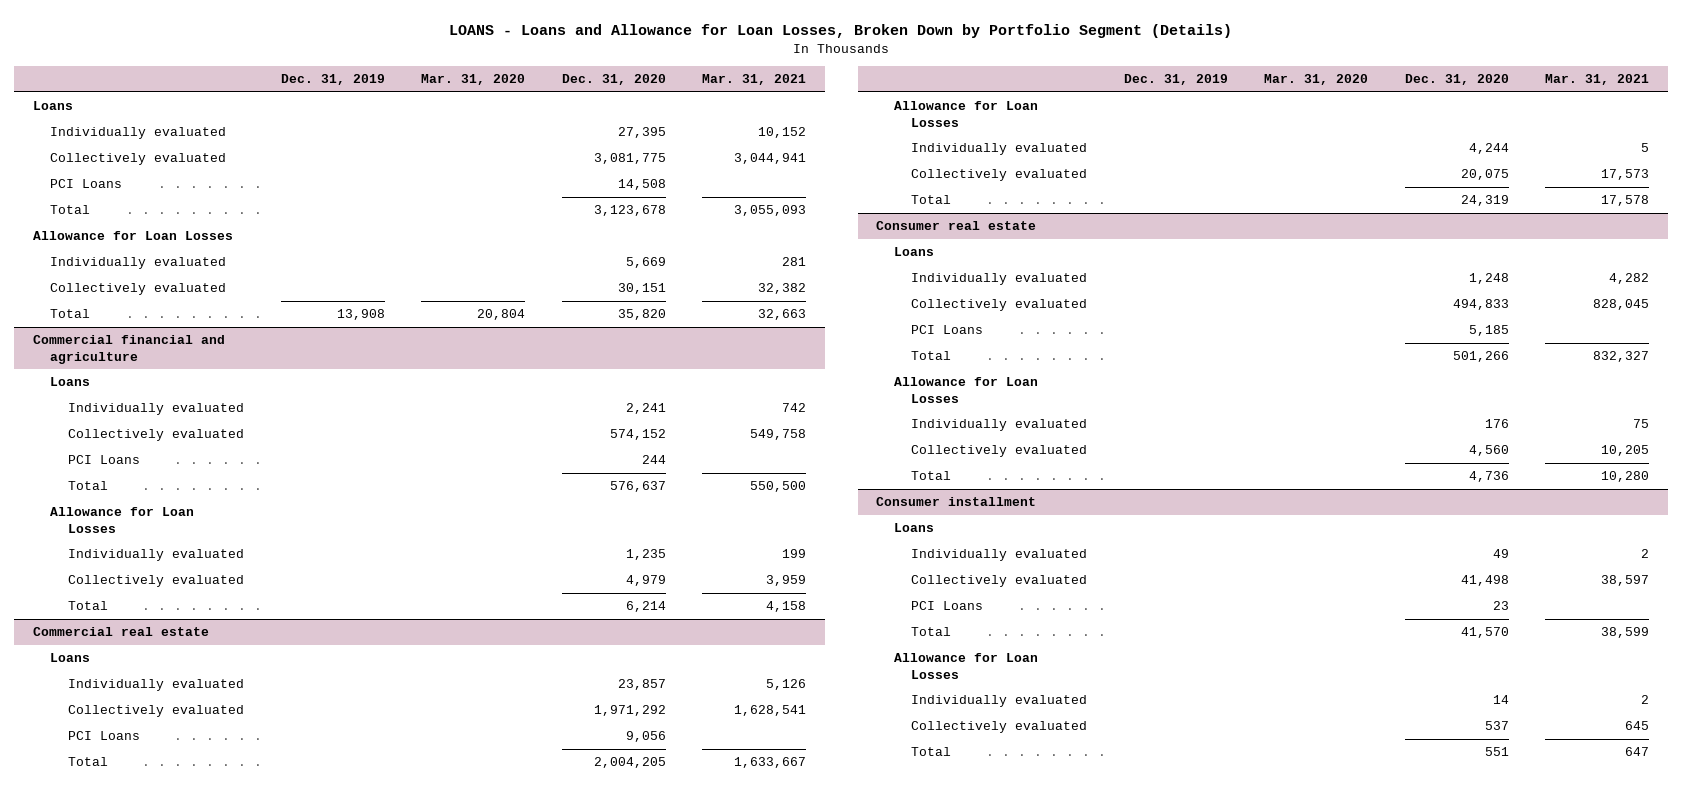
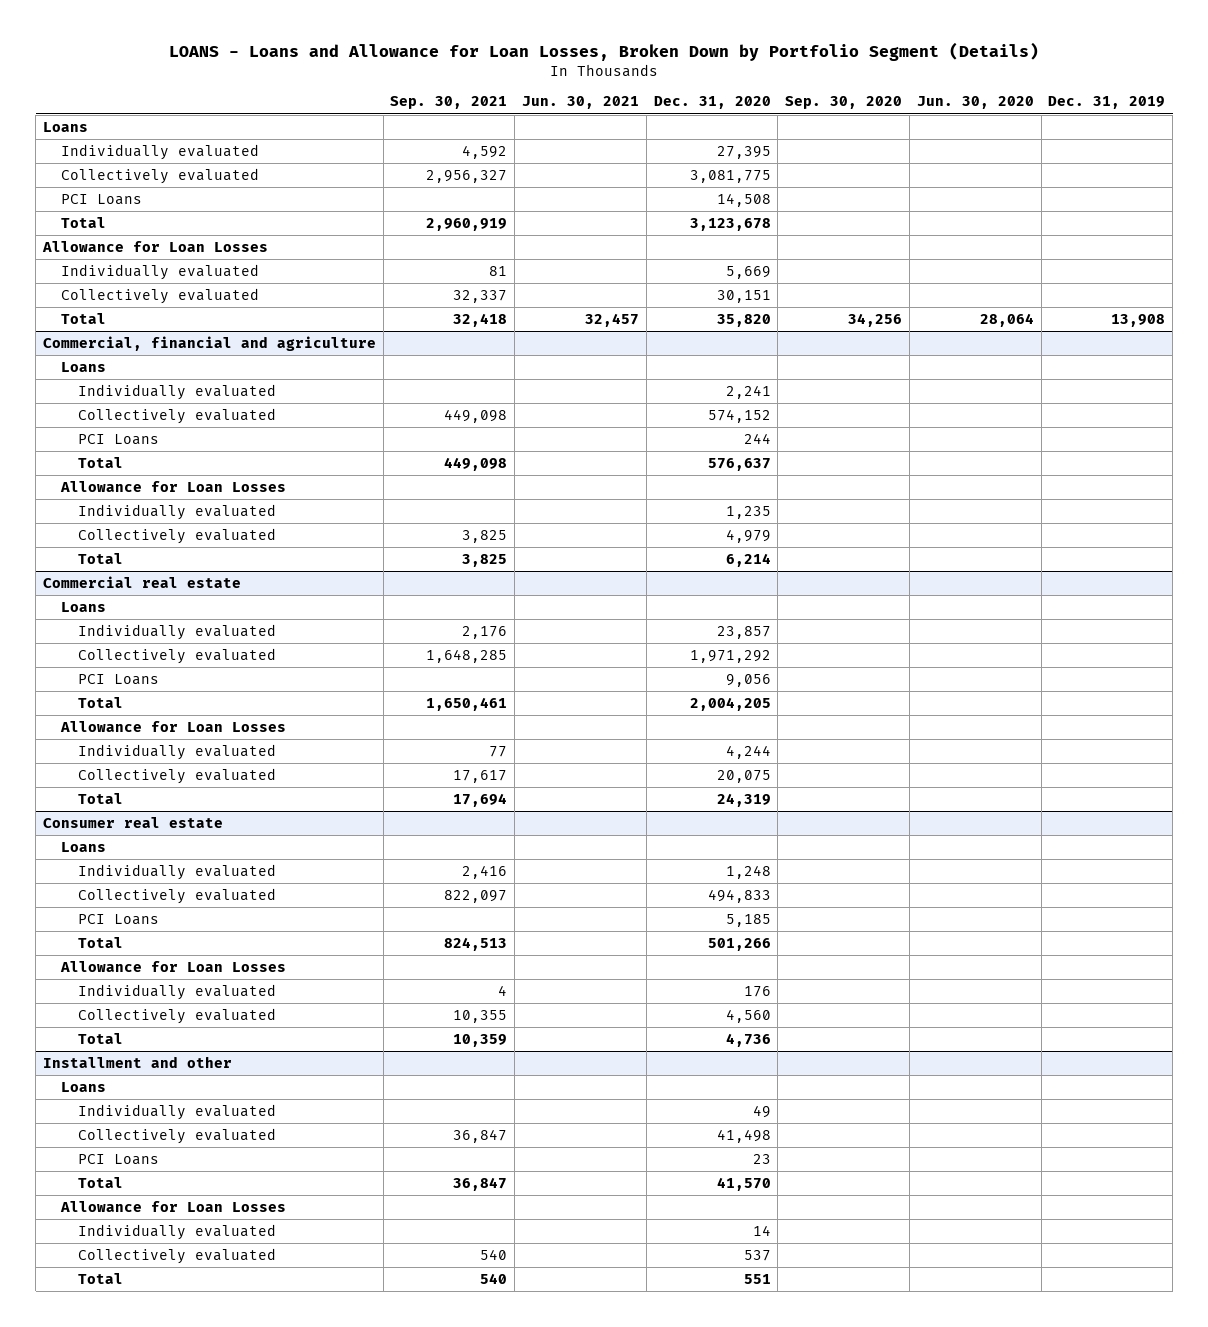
[421,74,526,86] Mar. 31, 2020 -> none
[702,74,807,86] Mar. 31, 2021 -> none
none -> [390,96,508,110] Sep. 30, 2021
none -> [522,96,640,110] Jun. 30, 2021
none -> [785,96,903,110] Sep. 30, 2020
none -> [916,96,1034,110] Jun. 30, 2020
[32,335,225,364] Commercial financial and agriculture -> [42,335,376,351] Commercial, financial and agriculture
[875,497,1036,507] Consumer installment -> [42,1055,232,1068] Installment and other

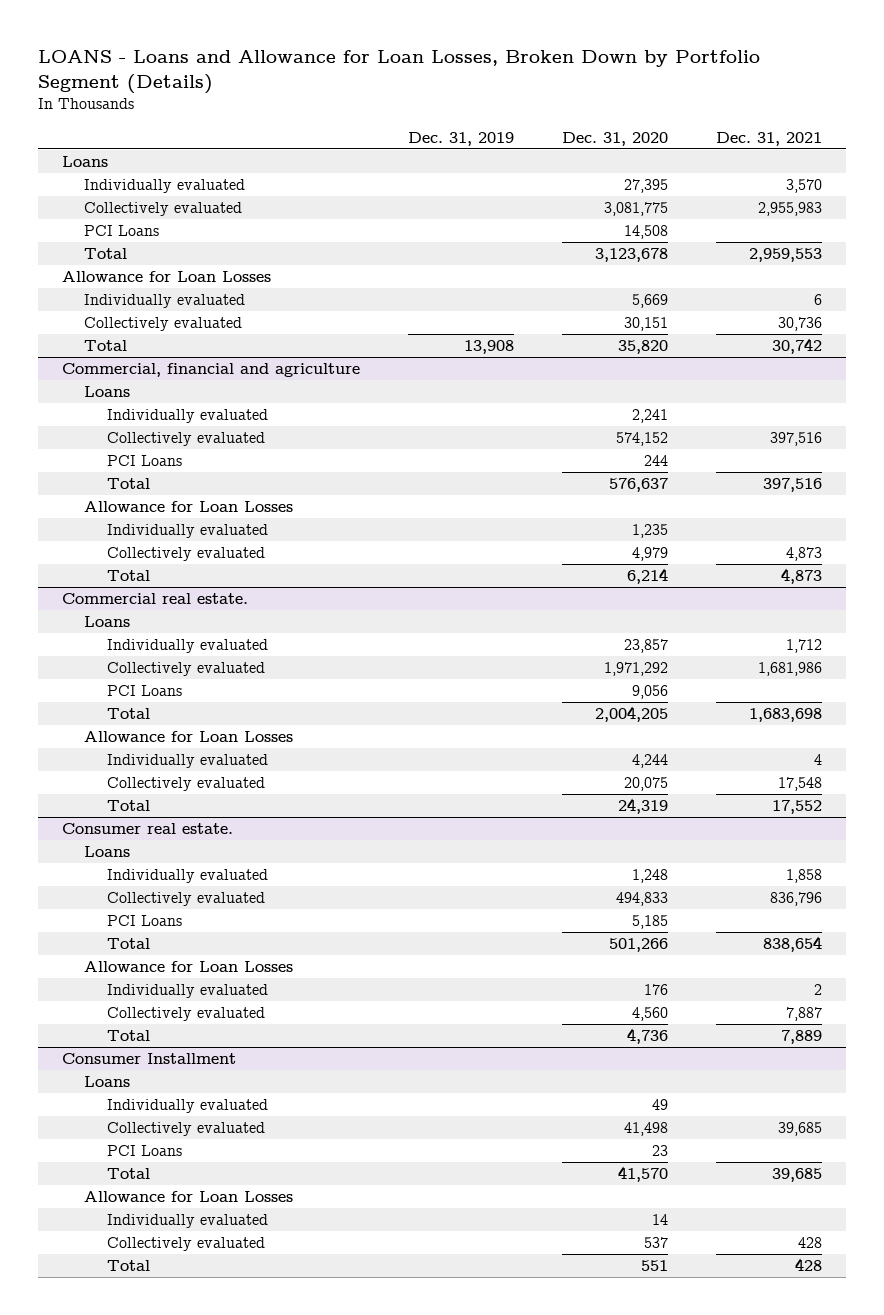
[390,96,508,110] Sep. 30, 2021 -> none
[522,96,640,110] Jun. 30, 2021 -> none
[785,96,903,110] Sep. 30, 2020 -> none
[916,96,1034,110] Jun. 30, 2020 -> none
none -> [716,131,823,146] Dec. 31, 2021
[42,575,241,588] Commercial real estate -> [61,593,248,605] Commercial real estate.
[42,816,223,828] Consumer real estate -> [61,823,233,835] Consumer real estate.
[42,1055,232,1068] Installment and other -> none
none -> [61,1053,236,1065] Consumer Installment

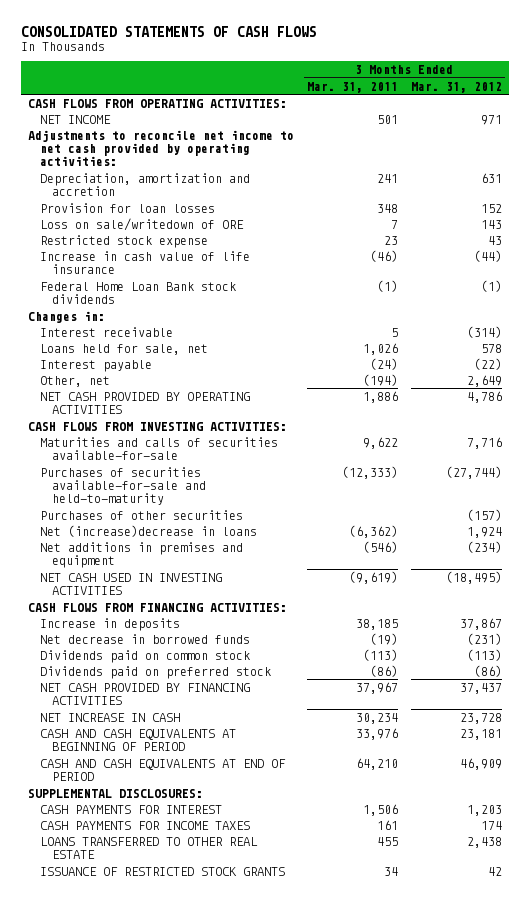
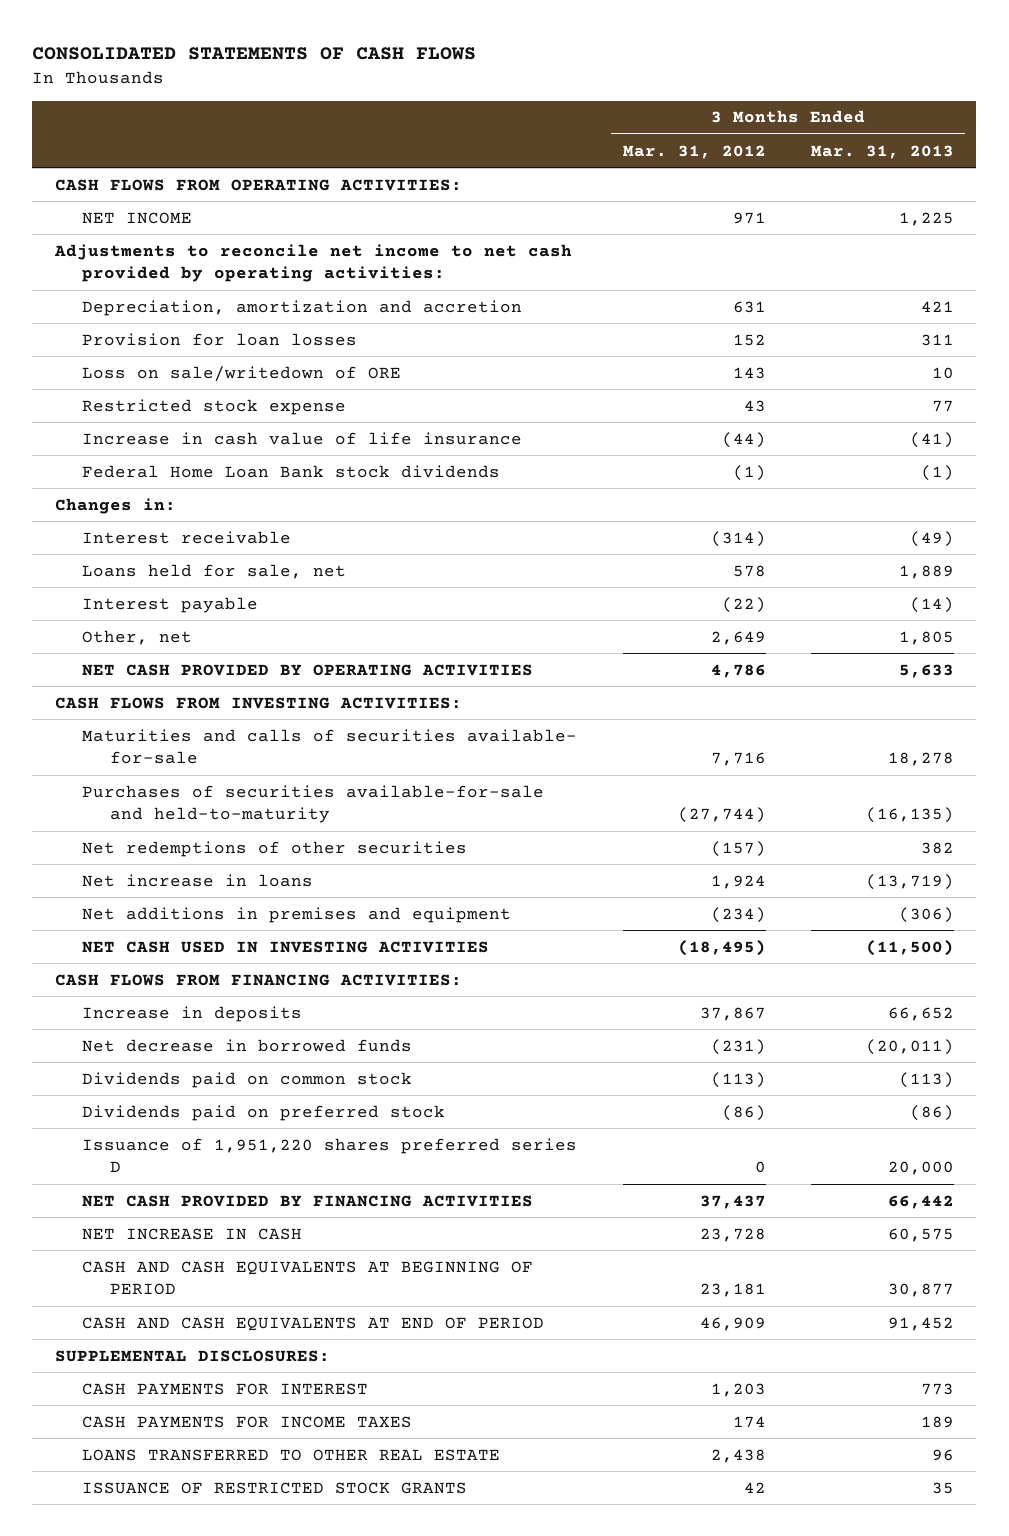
[306,81,398,93] Mar. 31, 2011 -> none
none -> [810,144,954,159] Mar. 31, 2013
[40,436,279,461] Maturities and calls of securities available-for-sale -> [82,728,578,764] Maturities and calls of securities available- for-sale
[40,509,244,520] Purchases of other securities -> [82,840,468,857] Net redemptions of other securities
[40,524,258,537] Net (increase)decrease in loans -> [82,873,314,887] Net increase in loans
none -> [82,1137,578,1172] Issuance of 1,951,220 shares preferred series D

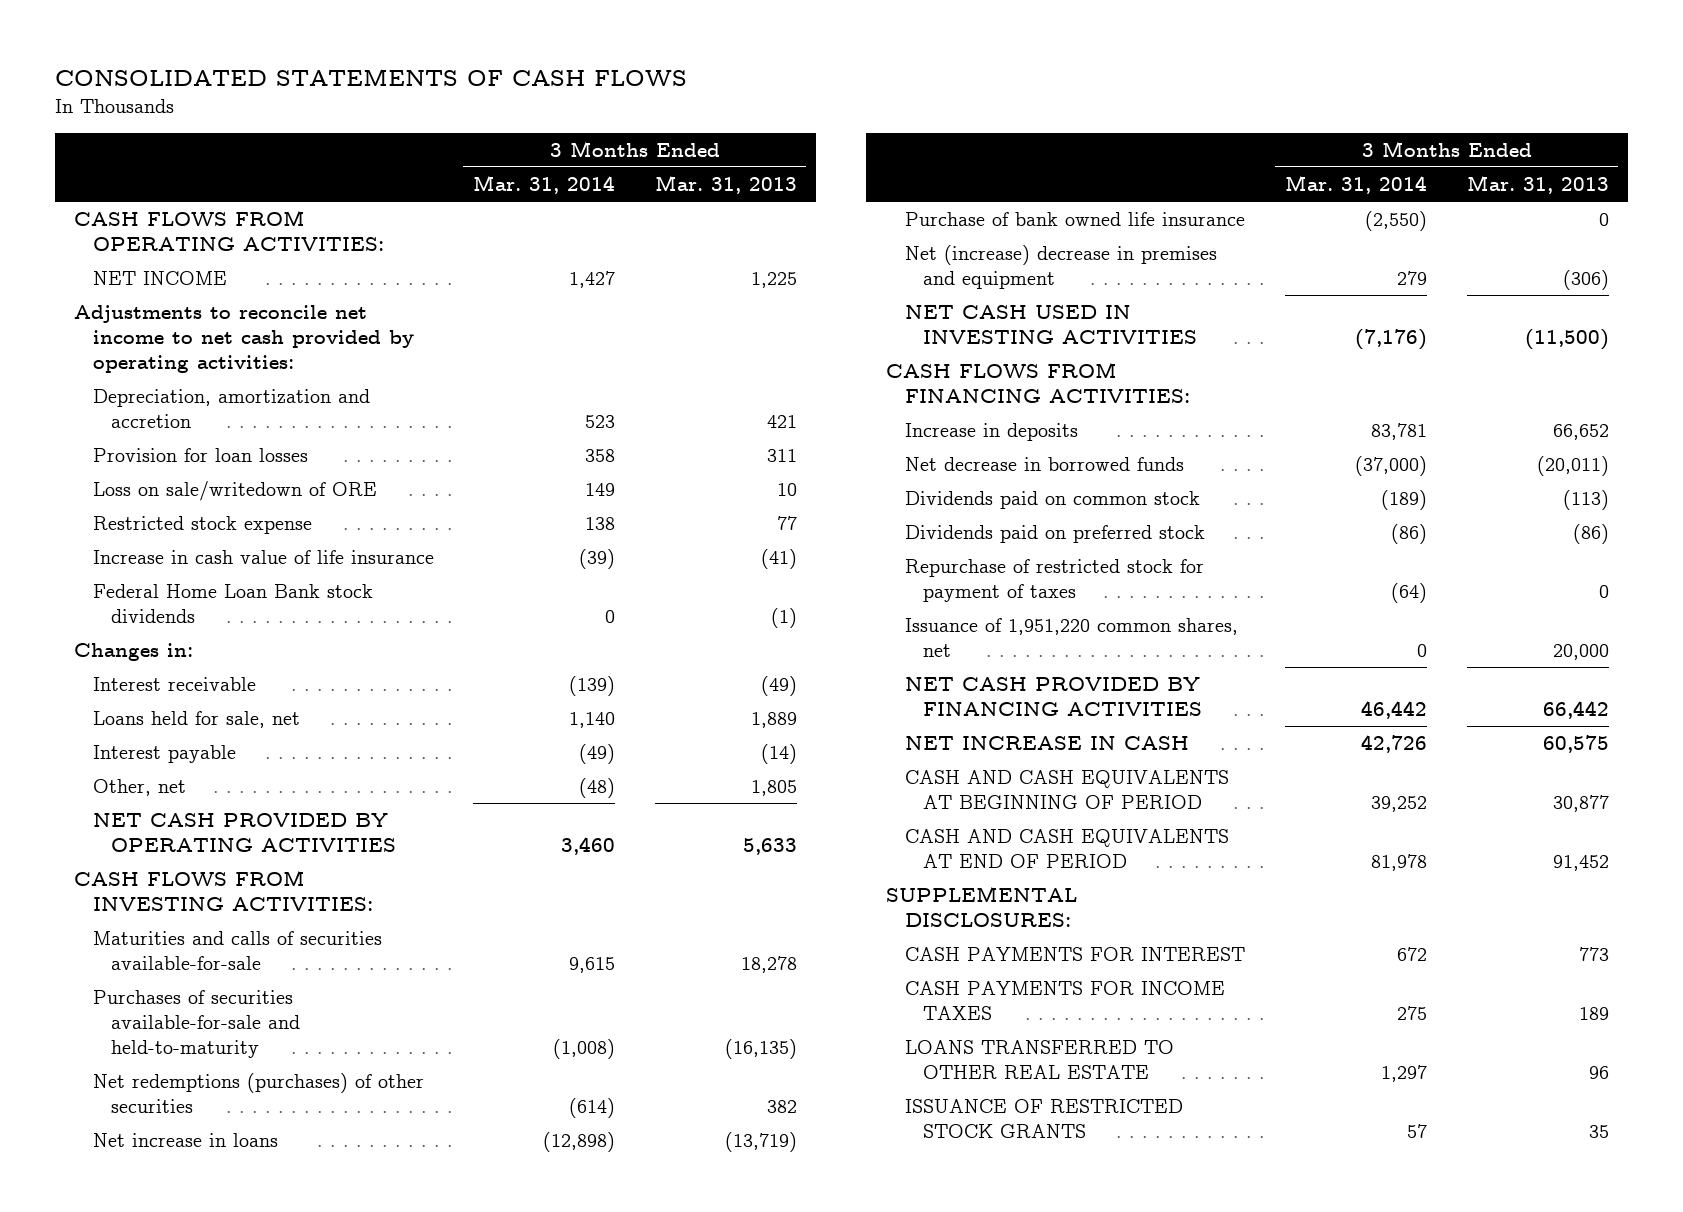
[622,144,766,159] Mar. 31, 2012 -> none
none -> [473,174,616,194] Mar. 31, 2014
[82,728,578,764] Maturities and calls of securities available- for-sale -> [92,931,382,971] Maturities and calls of securities available-for-sale
[82,840,468,857] Net redemptions of other securities -> [92,1073,424,1114] Net redemptions (purchases) of other securities
none -> [904,212,1245,227] Purchase of bank owned life insurance
[82,906,512,923] Net additions in premises and equipment -> [904,245,1217,290] Net (increase) decrease in premises and equipment
none -> [904,559,1204,603] Repurchase of restricted stock for payment of taxes
[82,1137,578,1172] Issuance of 1,951,220 shares preferred series D -> [904,618,1238,658] Issuance of 1,951,220 common shares, net

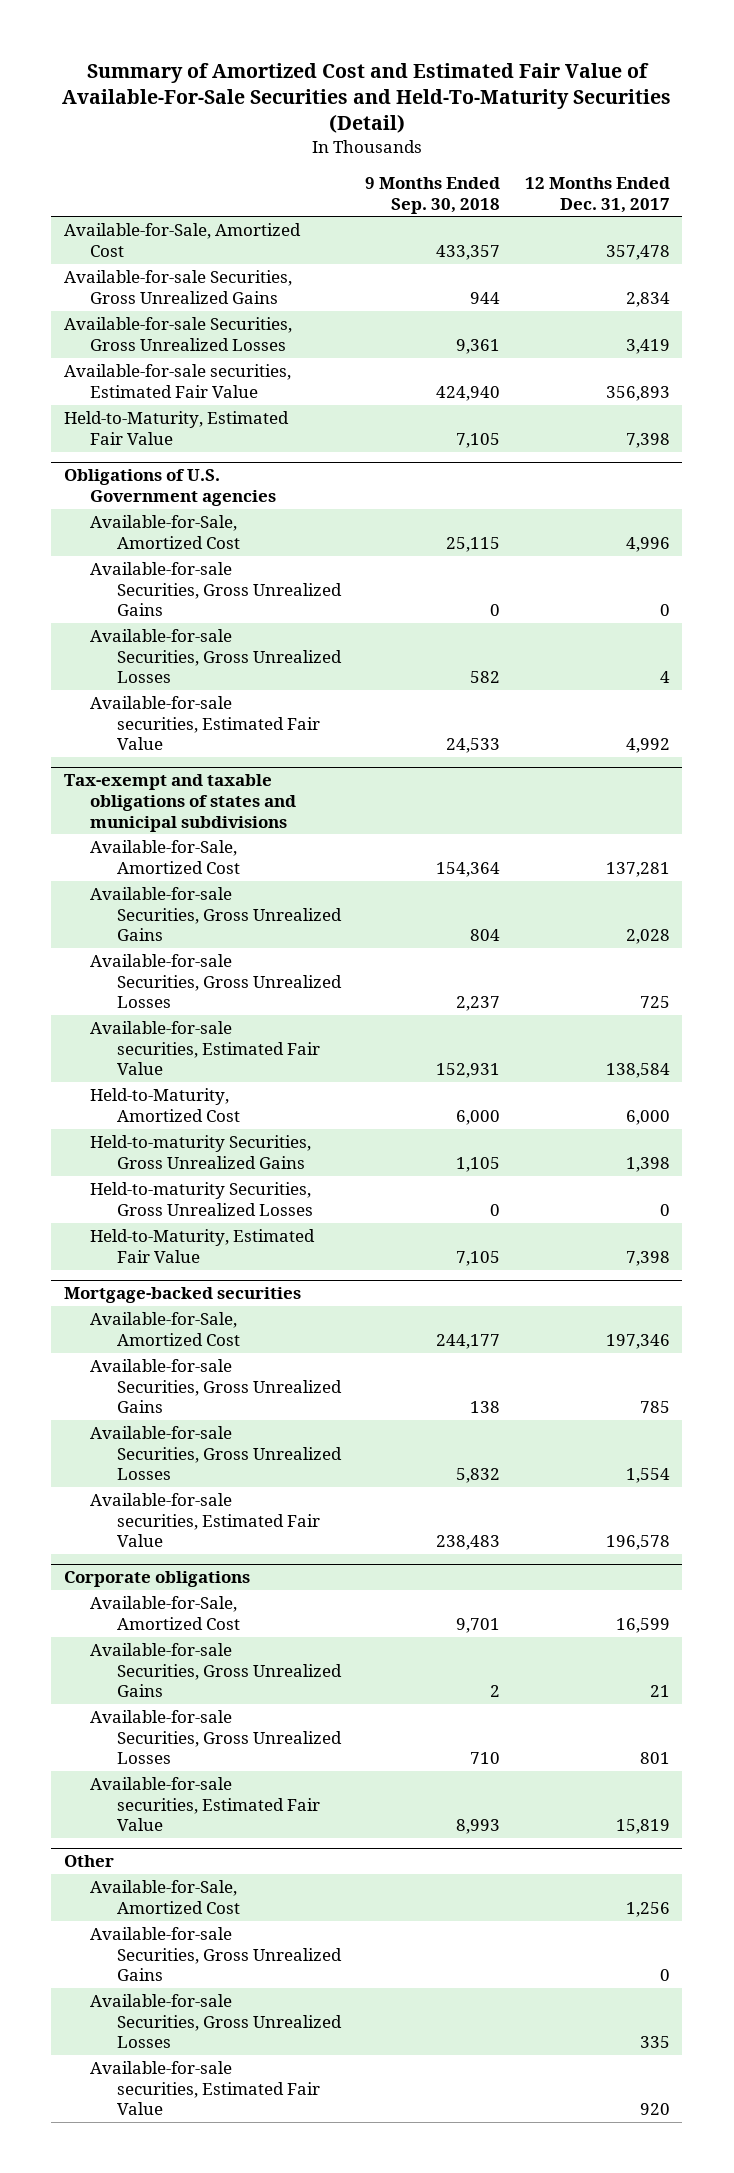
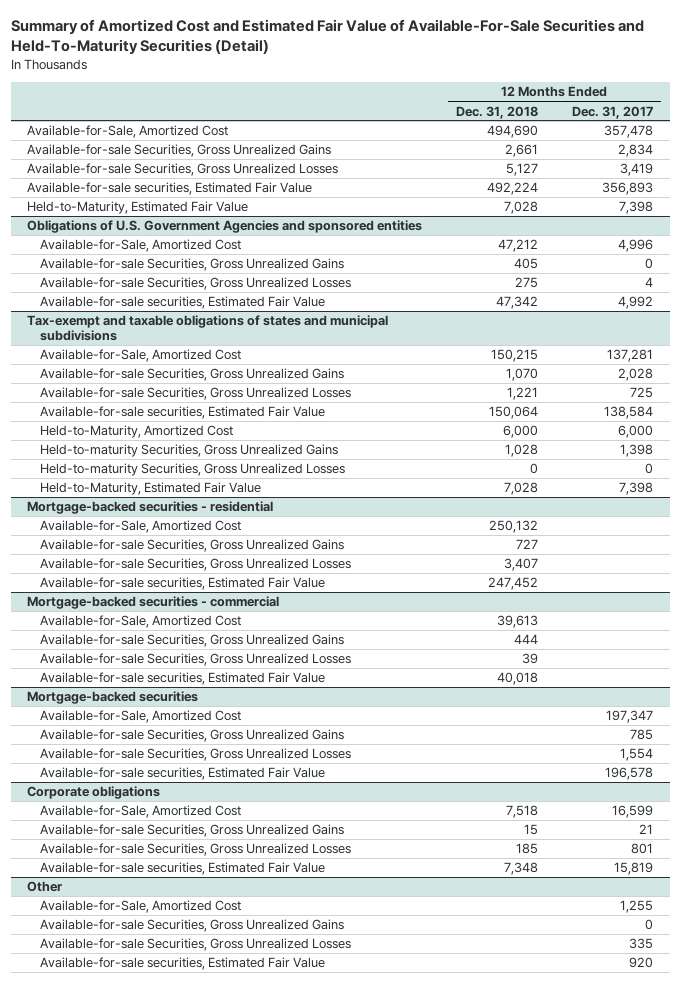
[365,176,501,214] 9 Months Ended Sep. 30, 2018 -> none
none -> [456,105,539,119] Dec. 31, 2018
[63,469,277,506] Obligations of U.S. Government agencies -> [27,220,423,234] Obligations of U.S. Government Agencies and sponsored entities
none -> [27,501,274,515] Mortgage-backed securities - residential
none -> [39,520,241,534] Available-for-Sale, Amortized Cost
none -> [39,539,344,553] Available-for-sale Securities, Gross Unrealized Gains
none -> [39,558,351,572] Available-for-sale Securities, Gross Unrealized Losses
none -> [39,577,325,591] Available-for-sale securities, Estimated Fair Value
none -> [27,596,280,610] Mortgage-backed securities - commercial
none -> [39,615,241,629] Available-for-Sale, Amortized Cost
none -> [39,634,344,648] Available-for-sale Securities, Gross Unrealized Gains
none -> [39,653,351,667] Available-for-sale Securities, Gross Unrealized Losses
none -> [39,672,325,686] Available-for-sale securities, Estimated Fair Value
[606,1333,671,1349] 197,346 -> [605,710,653,724] 197,347
[626,1901,671,1917] 1,256 -> [619,900,653,914] 1,255

